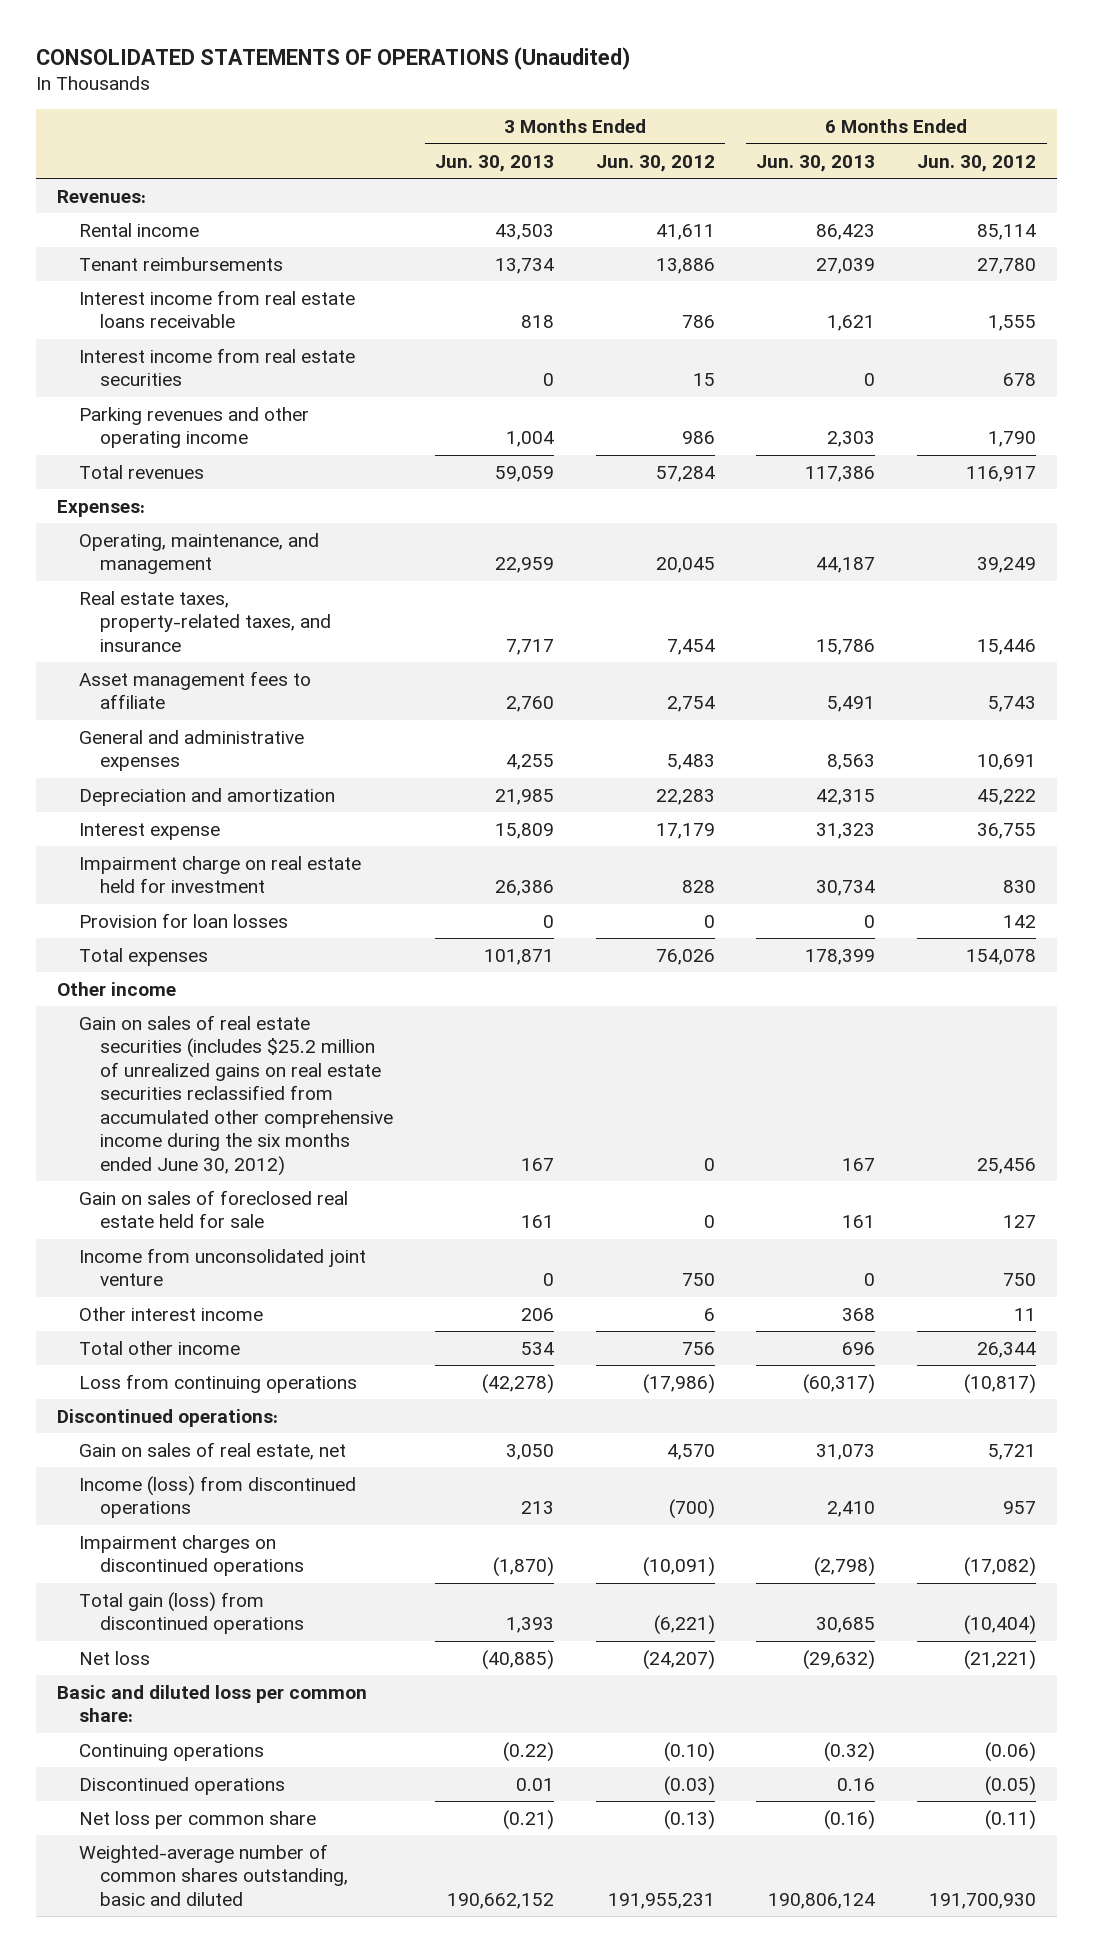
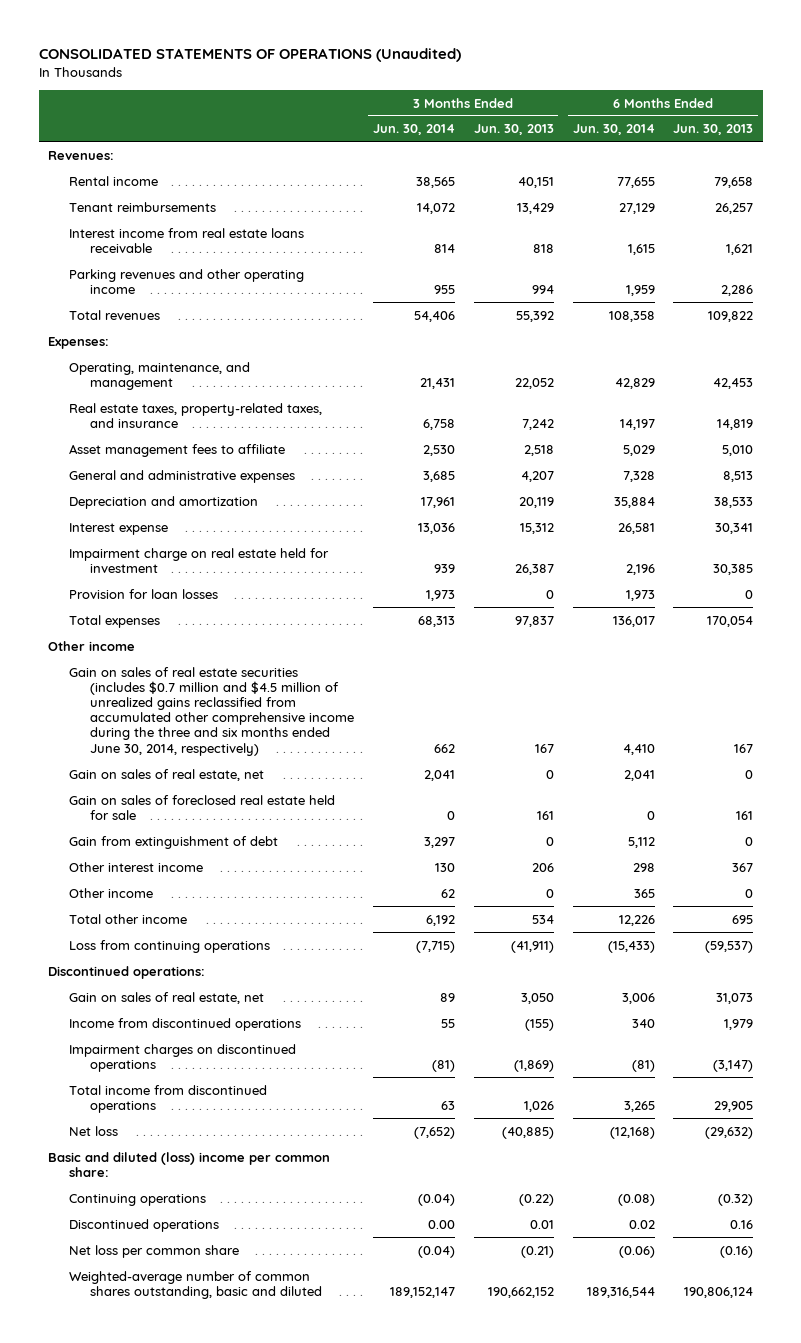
[595,154,715,172] Jun. 30, 2012 -> none
[917,154,1037,172] Jun. 30, 2012 -> none
none -> [372,124,455,136] Jun. 30, 2014
none -> [572,124,655,136] Jun. 30, 2014
[495,223,555,240] 43,503 -> [517,176,554,188] 40,151
[816,223,876,240] 86,423 -> [714,176,754,188] 79,658
[495,257,555,274] 13,734 -> [516,202,554,214] 13,429
[816,257,876,274] 27,039 -> [715,202,754,214] 26,257
[78,347,355,387] Interest income from real estate securities -> none
[506,431,555,448] 1,004 -> [531,284,554,294] 994
[827,431,876,448] 2,303 -> [721,284,754,296] 2,286
[495,465,555,482] 59,059 -> [515,310,554,322] 55,392
[805,465,876,482] 117,386 -> [708,310,754,322] 109,822
[495,557,555,574] 22,959 -> [514,377,554,389] 22,052
[816,557,876,574] 44,187 -> [713,377,754,389] 42,453
[506,638,555,655] 7,717 -> [521,418,554,430] 7,242
[816,638,876,655] 15,786 -> [717,418,754,430] 14,819
[506,696,555,713] 2,760 -> [523,444,554,456] 2,518
[827,696,876,713] 5,491 -> [722,444,754,456] 5,010
[506,754,555,771] 4,255 -> [520,470,554,482] 4,207
[827,754,876,771] 8,563 -> [723,470,754,482] 8,513
[495,788,555,805] 21,985 -> [518,496,554,508] 20,119
[816,788,876,805] 42,315 -> [714,496,754,508] 38,533
[495,822,555,839] 15,809 -> [519,522,554,534] 15,312
[816,822,876,839] 31,323 -> [715,522,754,534] 30,341
[495,880,555,897] 26,386 -> [514,563,554,575] 26,387
[816,880,876,897] 30,734 -> [713,563,754,575] 30,385
[484,948,555,965] 101,871 -> [514,615,554,627] 97,837
[805,948,876,965] 178,399 -> [707,615,754,627] 170,054
[78,1014,394,1176] Gain on sales of real estate securities (includes $25.2 million of unrealized gains on real estate securities reclassified from accumulated other comprehensive income during the six months ended June 30, 2012) -> [68,666,354,756] Gain on sales of real estate securities (includes $0.7 million and $4.5 million of unrealized gains reclassified from accumulated other comprehensive income during the three and six months ended June 30, 2014, respectively)
none -> [68,768,264,781] Gain on sales of real estate, net
[78,1247,366,1287] Income from unconsolidated joint venture -> none
none -> [68,835,278,849] Gain from extinguishment of debt
[842,1307,876,1321] 368 -> [732,862,754,872] 367
none -> [68,887,153,898] Other income
[842,1341,876,1355] 696 -> [732,914,754,924] 695
[482,1373,555,1394] (42,278) -> [510,940,554,953] (41,911)
[803,1373,876,1394] (60,317) -> [705,940,754,953] (59,537)
[78,1475,356,1519] Income (loss) from discontinued operations -> [68,1017,301,1031] Income from discontinued operations
[521,1501,555,1515] 213 -> [524,1018,554,1031] (155)
[827,1501,876,1518] 2,410 -> [724,1018,754,1030] 1,979
[493,1557,555,1578] (1,870) -> [513,1059,554,1072] (1,869)
[814,1557,876,1578] (2,798) -> [713,1059,754,1072] (3,147)
[78,1591,305,1635] Total gain (loss) from discontinued operations -> [68,1084,267,1113] Total income from discontinued operations
[506,1617,555,1634] 1,393 -> [523,1100,554,1112] 1,026
[816,1617,876,1634] 30,685 -> [714,1100,754,1112] 29,905
[56,1684,367,1723] Basic and diluted loss per common share: -> [47,1151,330,1177] Basic and diluted (loss) income per common share:

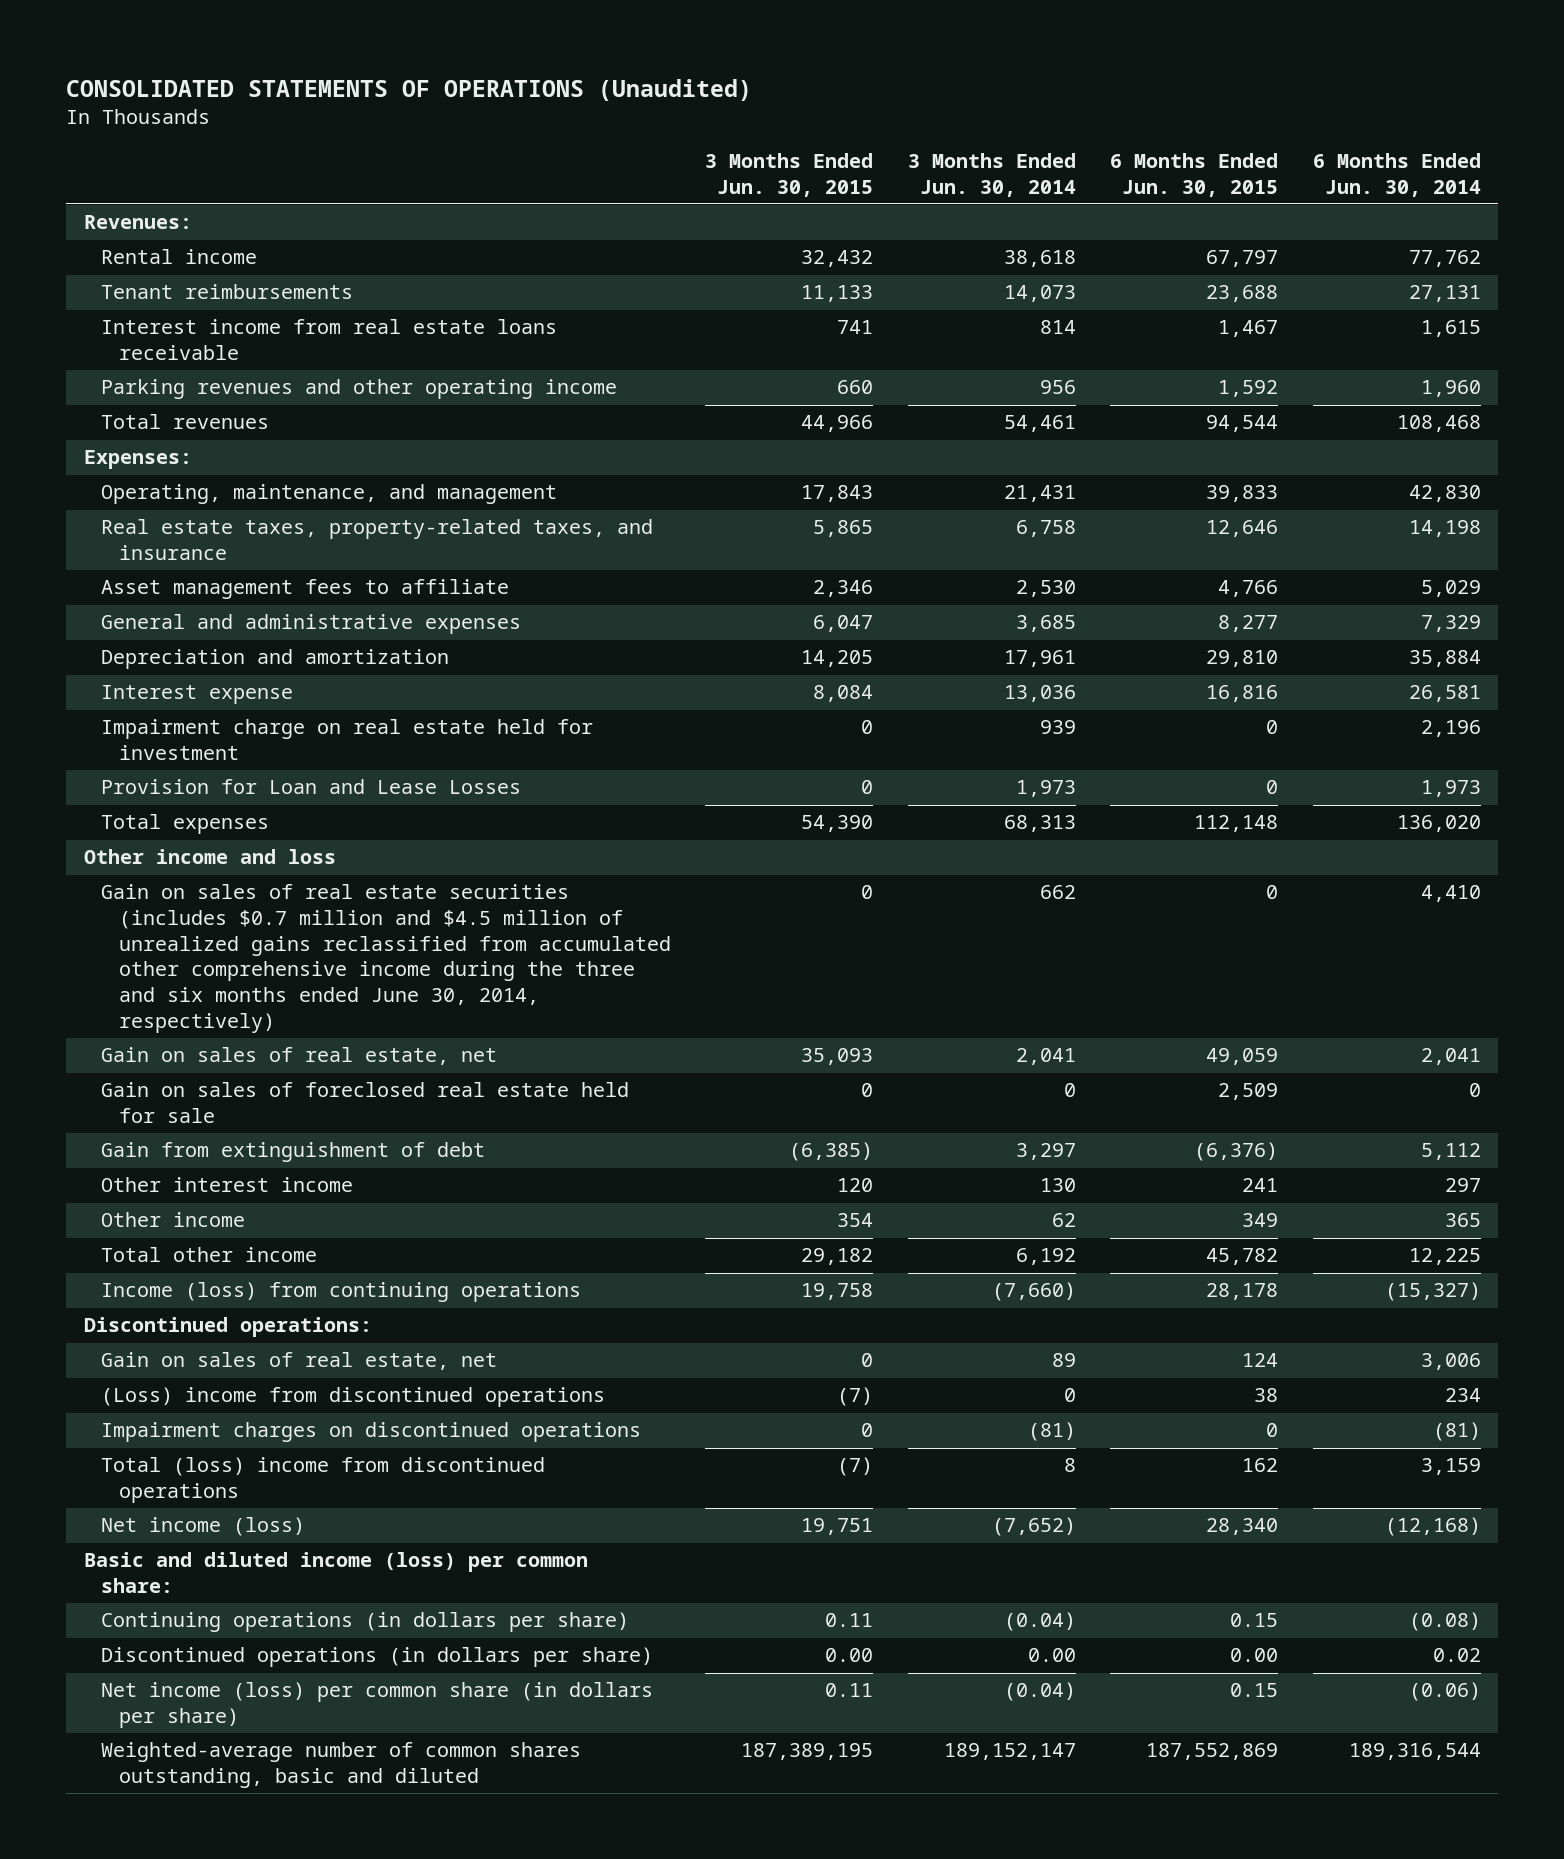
[473,124,554,136] Jun. 30, 2013 -> none
[673,124,754,136] Jun. 30, 2013 -> none
none -> [705,153,874,197] 3 Months Ended Jun. 30, 2015
none -> [1110,153,1279,197] 6 Months Ended Jun. 30, 2015
[415,176,455,188] 38,565 -> [1003,250,1076,268] 38,618
[616,176,655,188] 77,655 -> [1408,250,1481,268] 77,762
[416,202,455,214] 14,072 -> [1003,285,1076,303] 14,073
[618,202,655,214] 27,129 -> [1408,285,1481,303] 27,131
[433,284,455,294] 955 -> [1039,380,1076,395] 956
[625,284,655,296] 1,959 -> [1420,380,1481,398] 1,960
[413,310,455,322] 54,406 -> [1003,415,1076,433] 54,461
[608,310,655,322] 108,358 -> [1396,415,1481,433] 108,468
[614,377,655,389] 42,829 -> [1408,485,1481,503] 42,830
[619,418,655,430] 14,197 -> [1408,520,1481,538] 14,198
[622,470,655,482] 7,328 -> [1420,615,1481,633] 7,329
[68,588,218,599] Provision for loan losses -> [101,779,522,795] Provision for Loan and Lease Losses
[612,615,655,627] 136,017 -> [1396,815,1481,833] 136,020
[47,640,135,651] Other income -> [83,849,336,865] Other income and loss
[632,862,655,872] 298 -> [1444,1178,1481,1193] 297
[618,914,655,926] 12,226 -> [1408,1248,1481,1266] 12,225
[68,939,270,953] Loss from continuing operations -> [101,1282,582,1303] Income (loss) from continuing operations
[415,940,455,953] (7,715) -> [991,1282,1076,1302] (7,660)
[607,940,655,953] (15,433) -> [1384,1282,1481,1302] (15,327)
[68,1017,301,1031] Income from discontinued operations -> [101,1387,606,1408] (Loss) income from discontinued operations
[440,1018,455,1028] 55 -> [1063,1388,1076,1403] 0
[631,1018,655,1028] 340 -> [1444,1388,1481,1403] 234
[68,1084,267,1113] Total income from discontinued operations -> [101,1457,546,1504] Total (loss) income from discontinued operations
[440,1100,455,1110] 63 -> [1063,1458,1076,1473] 8
[623,1100,655,1112] 3,265 -> [1420,1458,1481,1476] 3,159
[68,1125,118,1136] Net loss -> [101,1517,306,1537] Net income (loss)
[47,1151,330,1177] Basic and diluted (loss) income per common share: -> [83,1552,588,1594] Basic and diluted income (loss) per common share:
[68,1193,206,1206] Continuing operations -> [101,1612,630,1633] Continuing operations (in dollars per share)
[68,1218,219,1232] Discontinued operations -> [101,1647,654,1668] Discontinued operations (in dollars per share)
[68,1244,239,1258] Net loss per common share -> [101,1682,654,1729] Net income (loss) per common share (in dollars per share)

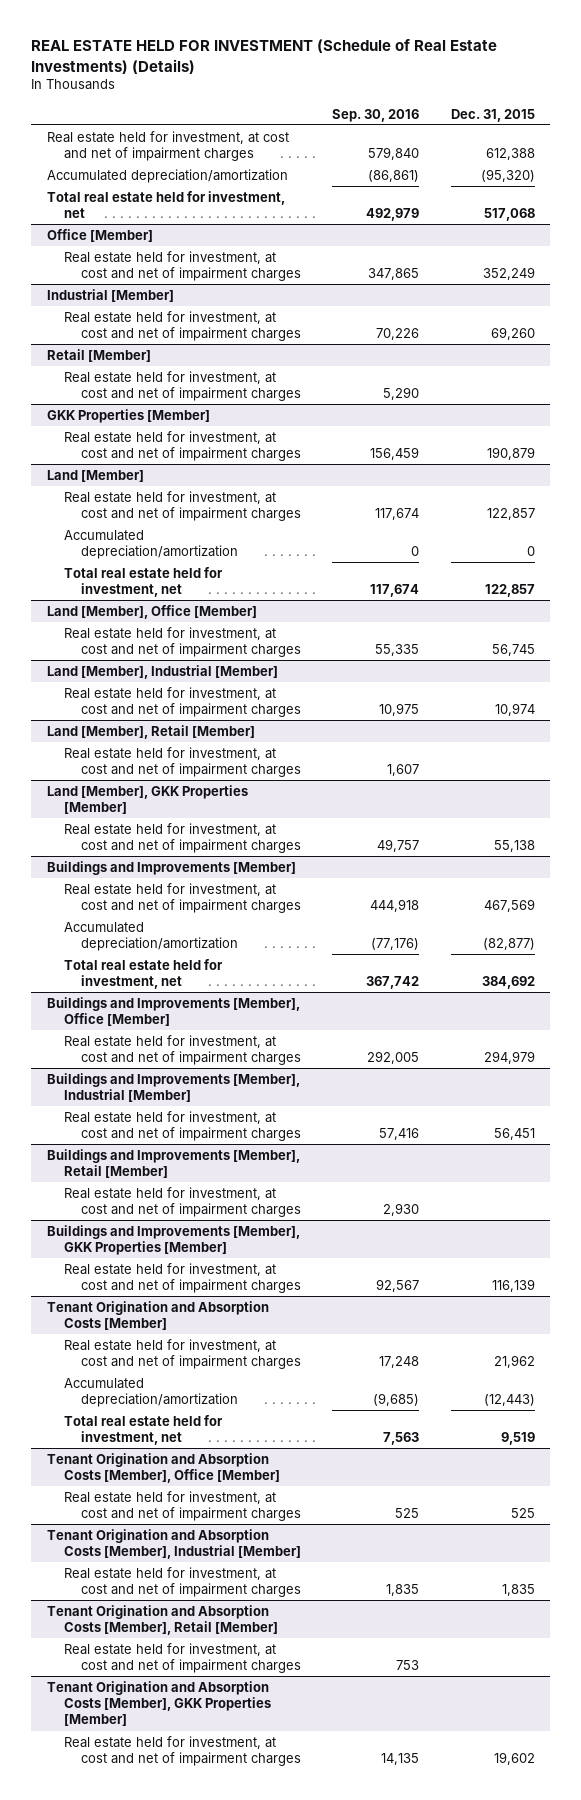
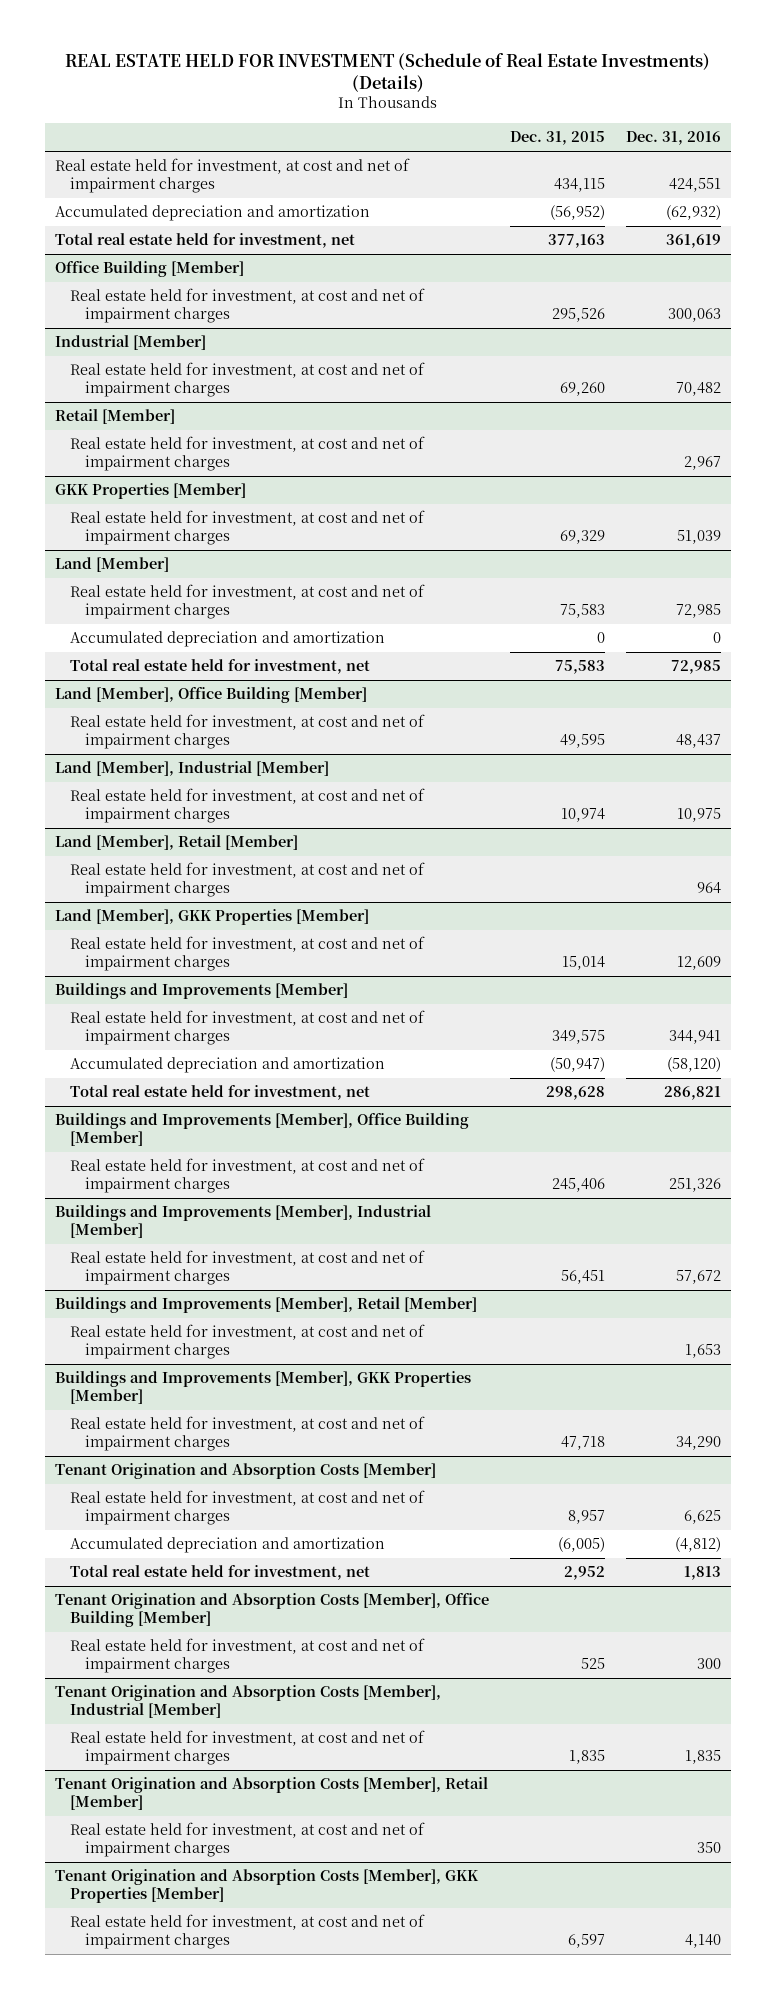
[332,108,420,122] Sep. 30, 2016 -> none
none -> [625,131,721,146] Dec. 31, 2016
[485,148,535,161] 612,388 -> [553,177,605,192] 434,115
[46,168,288,183] Accumulated depreciation/amortization -> [55,205,371,222] Accumulated depreciation and amortization
[480,168,535,182] (95,320) -> [549,205,605,221] (56,952)
[483,208,535,222] 517,068 -> [547,234,605,249] 377,163
[46,228,153,242] Office [Member] -> [55,261,245,278] Office Building [Member]
[482,267,535,281] 352,249 -> [551,307,605,322] 295,526
[486,447,535,461] 190,879 -> [559,529,605,544] 69,329
[486,508,535,521] 122,857 -> [559,603,605,618] 75,583
[63,529,238,560] Accumulated depreciation/amortization -> [70,631,386,648] Accumulated depreciation and amortization
[484,584,535,598] 122,857 -> [554,660,605,675] 75,583
[46,604,257,619] Land [Member], Office [Member] -> [55,687,368,704] Land [Member], Office Building [Member]
[491,644,535,657] 56,745 -> [559,733,605,748] 49,595
[493,840,535,853] 55,138 -> [561,955,605,970] 15,014
[483,899,535,913] 467,569 -> [551,1029,605,1044] 349,575
[63,921,238,952] Accumulated depreciation/amortization -> [70,1057,386,1074] Accumulated depreciation and amortization
[482,938,535,951] (82,877) -> [549,1057,605,1073] (50,947)
[481,976,535,990] 384,692 -> [545,1086,605,1101] 298,628
[46,996,300,1027] Buildings and Improvements [Member], Office [Member] -> [55,1113,470,1146] Buildings and Improvements [Member], Office Building [Member]
[483,1051,535,1065] 294,979 -> [551,1177,605,1192] 245,406
[491,1279,535,1293] 116,139 -> [560,1435,605,1450] 47,718
[493,1355,535,1369] 21,962 -> [567,1509,605,1524] 8,957
[63,1377,238,1408] Accumulated depreciation/amortization -> [70,1537,386,1554] Accumulated depreciation and amortization
[483,1394,535,1407] (12,443) -> [557,1537,605,1553] (6,005)
[500,1432,535,1446] 9,519 -> [563,1566,605,1581] 2,952
[46,1452,280,1484] Tenant Origination and Absorption Costs [Member], Office [Member] -> [55,1593,490,1627] Tenant Origination and Absorption Costs [Member], Office Building [Member]
[493,1752,535,1766] 19,602 -> [567,1933,605,1948] 6,597

